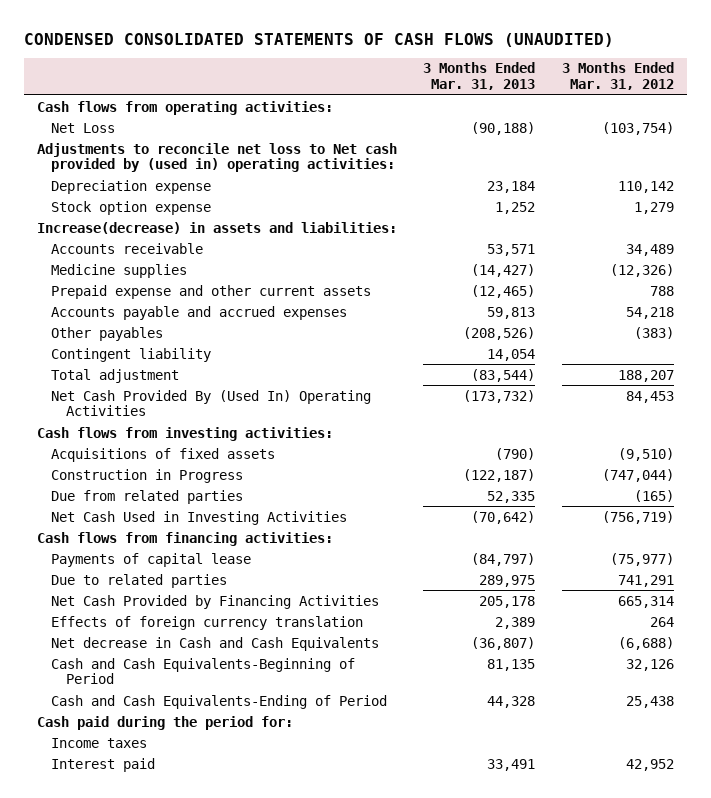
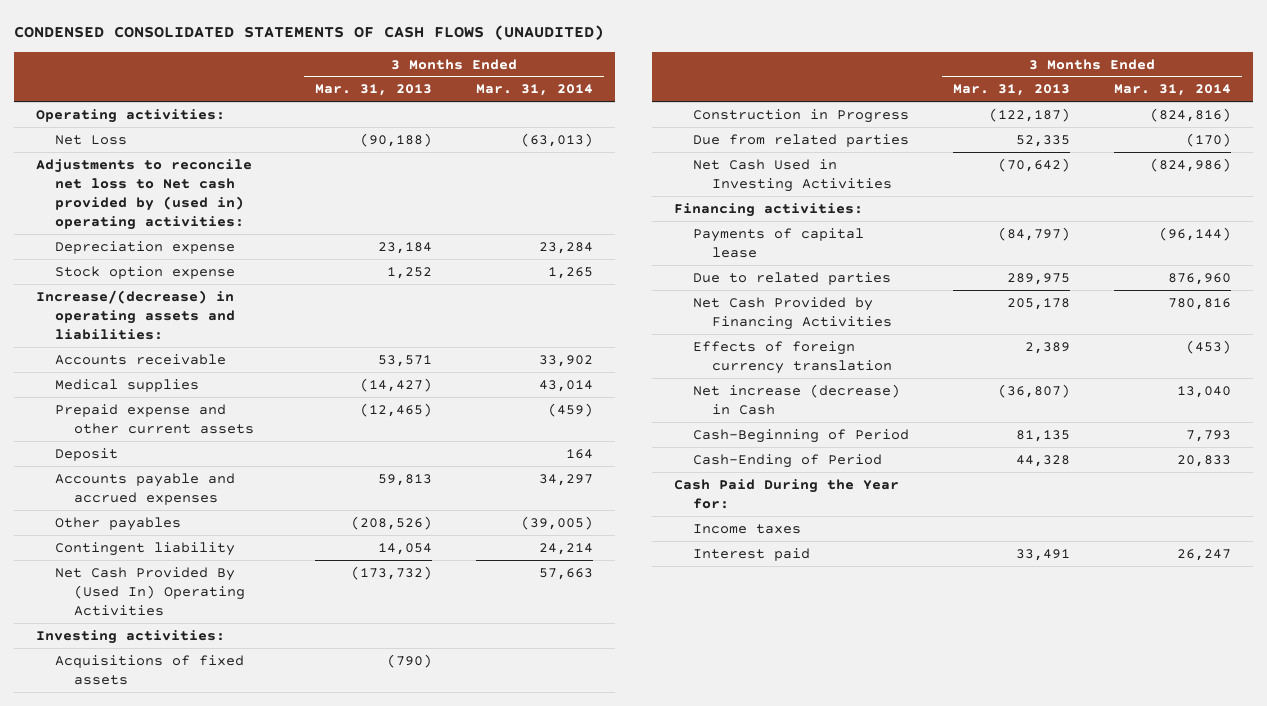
[561,62,674,91] 3 Months Ended Mar. 31, 2012 -> none
none -> [475,84,593,97] Mar. 31, 2014
[36,100,333,115] Cash flows from operating activities: -> [36,108,226,123] Operating activities:
[36,221,397,234] Increase(decrease) in assets and liabilities: -> [36,289,235,340] Increase/(decrease) in operating assets and liabilities:
[51,263,188,278] Medicine supplies -> [54,378,199,392] Medical supplies
none -> [54,447,118,461] Deposit
[51,368,180,383] Total adjustment -> none
[36,426,333,441] Cash flows from investing activities: -> [36,629,226,644] Investing activities:
[36,531,333,546] Cash flows from financing activities: -> [674,202,864,217] Financing activities:
[51,636,380,651] Net decrease in Cash and Cash Equivalents -> [693,383,901,415] Net increase (decrease) in Cash
[51,657,356,685] Cash and Cash Equivalents-Beginning of Period -> [693,428,910,443] Cash-Beginning of Period
[51,694,388,709] Cash and Cash Equivalents-Ending of Period -> [693,453,883,468] Cash-Ending of Period
[36,715,293,730] Cash paid during the period for: -> [674,478,900,509] Cash Paid During the Year for:

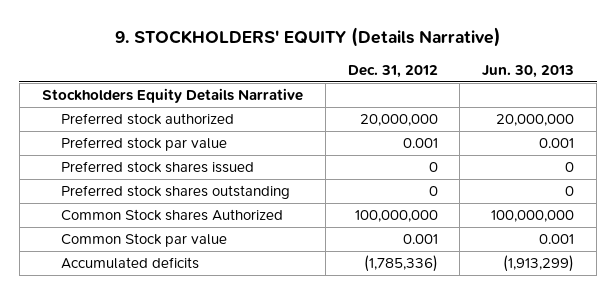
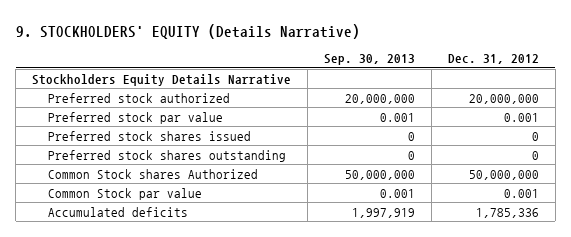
[482,64,575,78] Jun. 30, 2013 -> none
none -> [324,54,416,66] Sep. 30, 2013
[354,209,438,222] 100,000,000 -> [468,169,539,180] 50,000,000
[363,254,438,272] (1,785,336) -> [475,207,539,218] 1,785,336

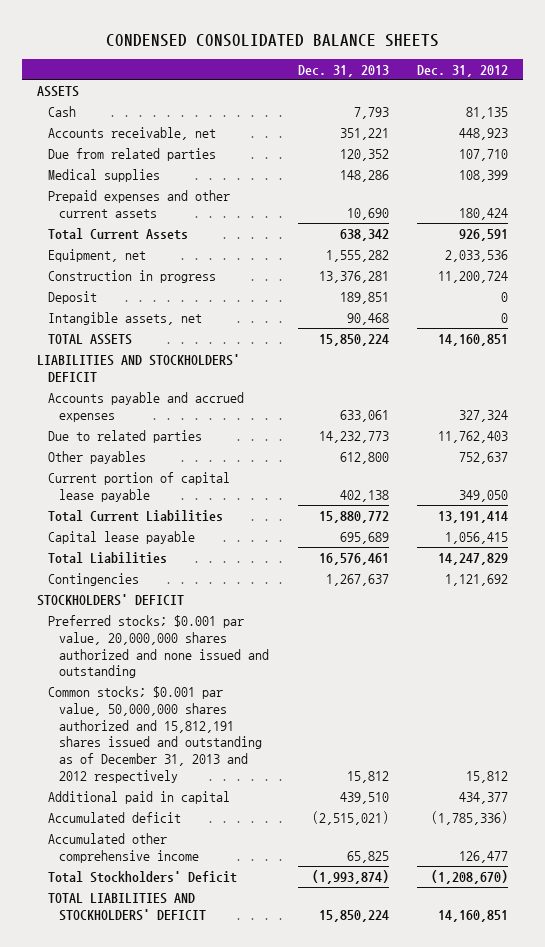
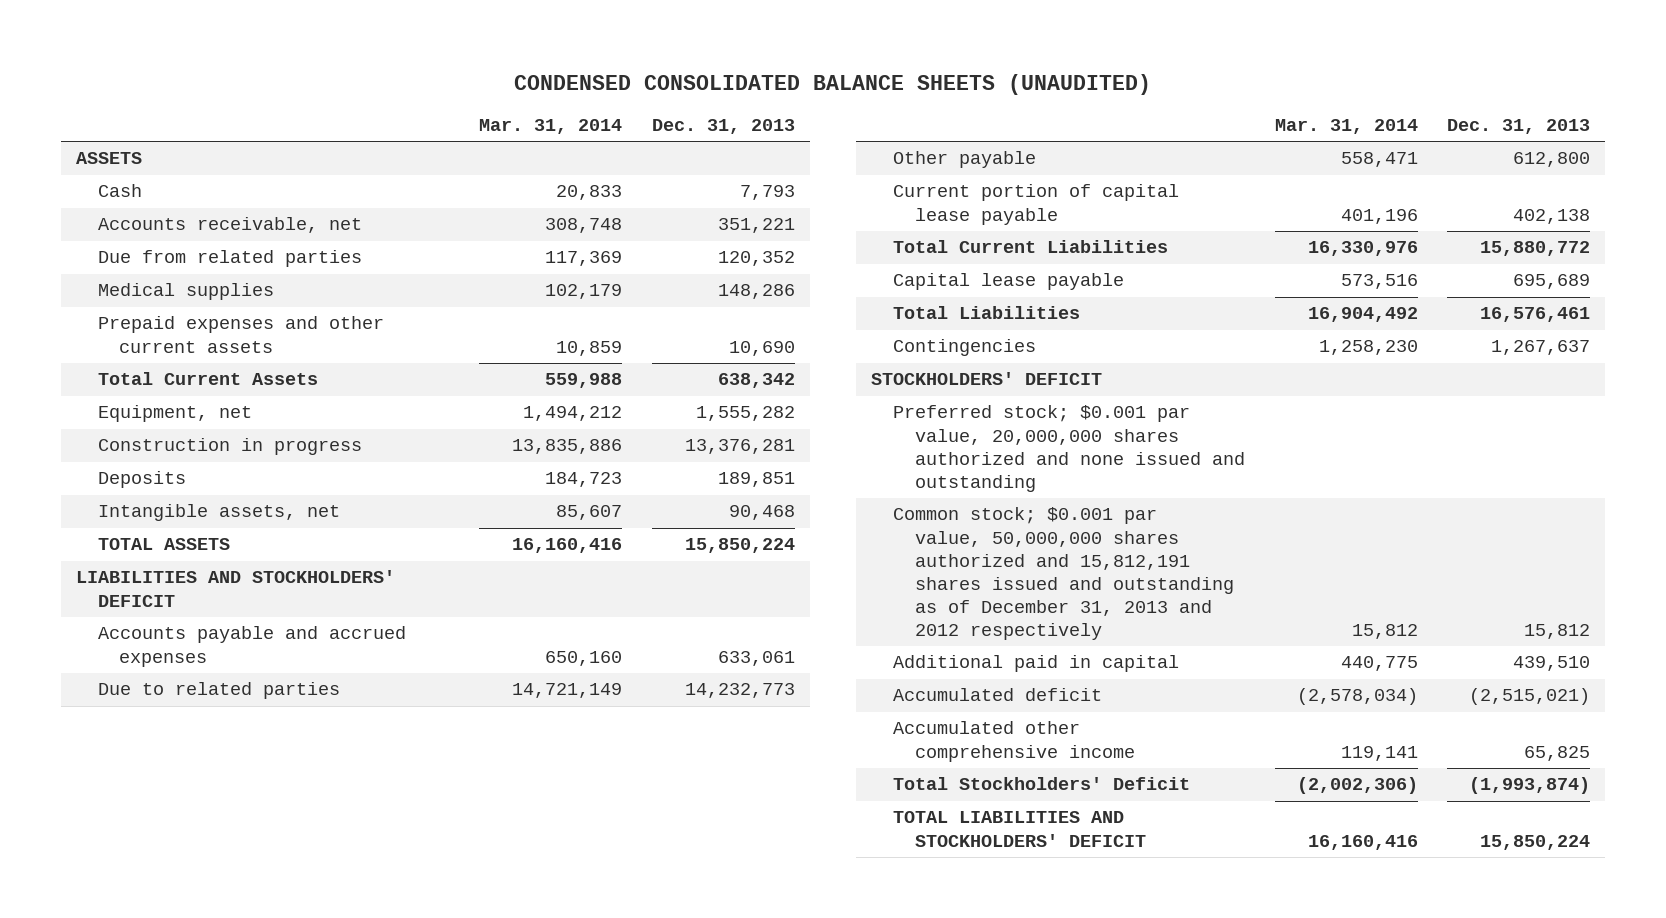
[105,33,439,47] CONDENSED CONSOLIDATED BALANCE SHEETS -> [514,73,1152,95] CONDENSED CONSOLIDATED BALANCE SHEETS (UNAUDITED)
[417,64,509,77] Dec. 31, 2012 -> none
none -> [479,119,623,135] Mar. 31, 2014
[48,290,98,304] Deposit -> [97,471,186,489] Deposits
[48,450,147,464] Other payables -> [893,151,1037,169] Other payable
[48,614,270,679] Preferred stocks; $0.001 par value, 20,000,000 shares authorized and none issued and outstanding -> [893,405,1245,492] Preferred stock; $0.001 par value, 20,000,000 shares authorized and none issued and outstanding
[48,685,263,784] Common stocks; $0.001 par value, 50,000,000 shares authorized and 15,812,191 shares issued and outstanding as of December 31, 2013 and 2012 respectively -> [893,507,1234,641] Common stock; $0.001 par value, 50,000,000 shares authorized and 15,812,191 shares issued and outstanding as of December 31, 2013 and 2012 respectively

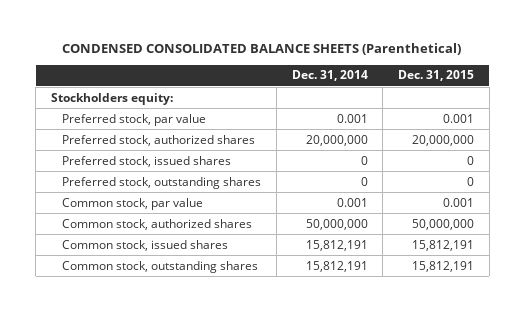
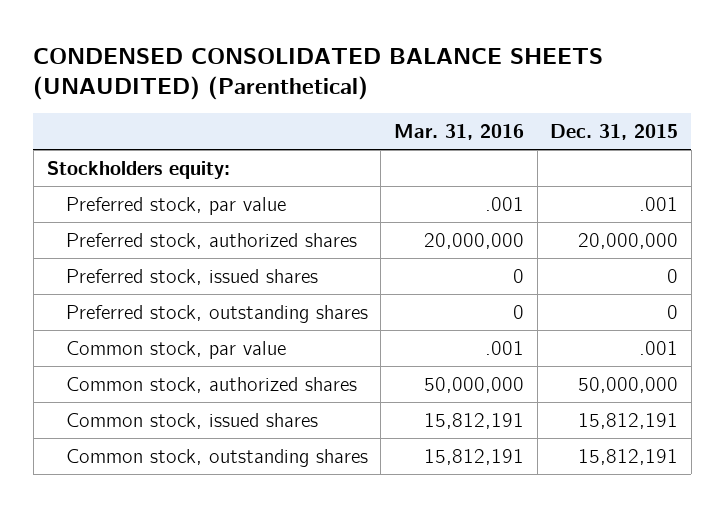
[62,43,462,56] CONDENSED CONSOLIDATED BALANCE SHEETS (Parenthetical) -> [33,47,604,100] CONDENSED CONSOLIDATED BALANCE SHEETS (UNAUDITED) (Parenthetical)
[291,70,368,82] Dec. 31, 2014 -> none
none -> [393,123,524,140] Mar. 31, 2016
[443,113,475,123] 0.001 -> [639,196,679,211] .001
[443,197,475,207] 0.001 -> [639,340,679,355] .001

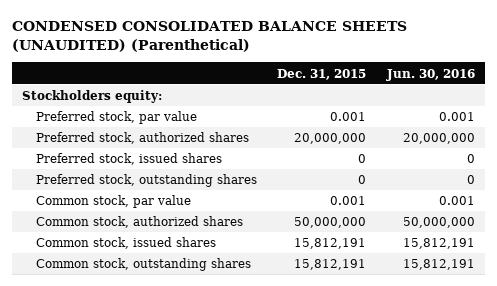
[393,123,524,140] Mar. 31, 2016 -> none
none -> [385,68,475,81] Jun. 30, 2016
[639,196,679,211] .001 -> [330,112,367,122] 0.001
[639,340,679,355] .001 -> [330,196,367,206] 0.001

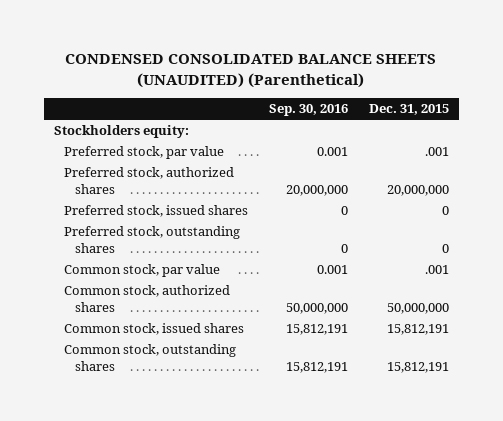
[385,68,475,81] Jun. 30, 2016 -> none
none -> [268,104,348,117] Sep. 30, 2016
[330,112,367,122] 0.001 -> [424,147,449,157] .001
[330,196,367,206] 0.001 -> [424,265,449,275] .001

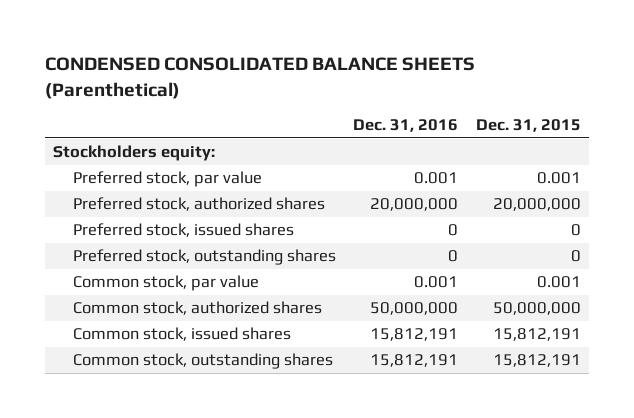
[65,54,437,88] CONDENSED CONSOLIDATED BALANCE SHEETS (UNAUDITED) (Parenthetical) -> [44,57,475,99] CONDENSED CONSOLIDATED BALANCE SHEETS (Parenthetical)
[268,104,348,117] Sep. 30, 2016 -> none
none -> [353,119,459,133] Dec. 31, 2016
[424,147,449,157] .001 -> [536,172,581,185] 0.001
[424,265,449,275] .001 -> [536,276,581,289] 0.001

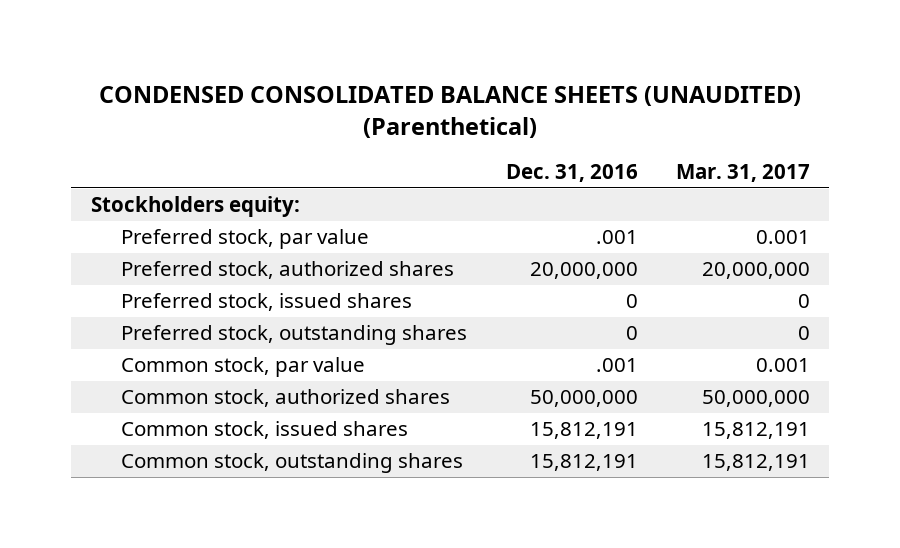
[44,57,475,99] CONDENSED CONSOLIDATED BALANCE SHEETS (Parenthetical) -> [99,86,802,139] CONDENSED CONSOLIDATED BALANCE SHEETS (UNAUDITED) (Parenthetical)
[475,119,581,133] Dec. 31, 2015 -> none
none -> [675,164,810,183] Mar. 31, 2017
[414,172,459,185] 0.001 -> [595,230,638,245] .001
[414,276,459,289] 0.001 -> [595,358,638,373] .001

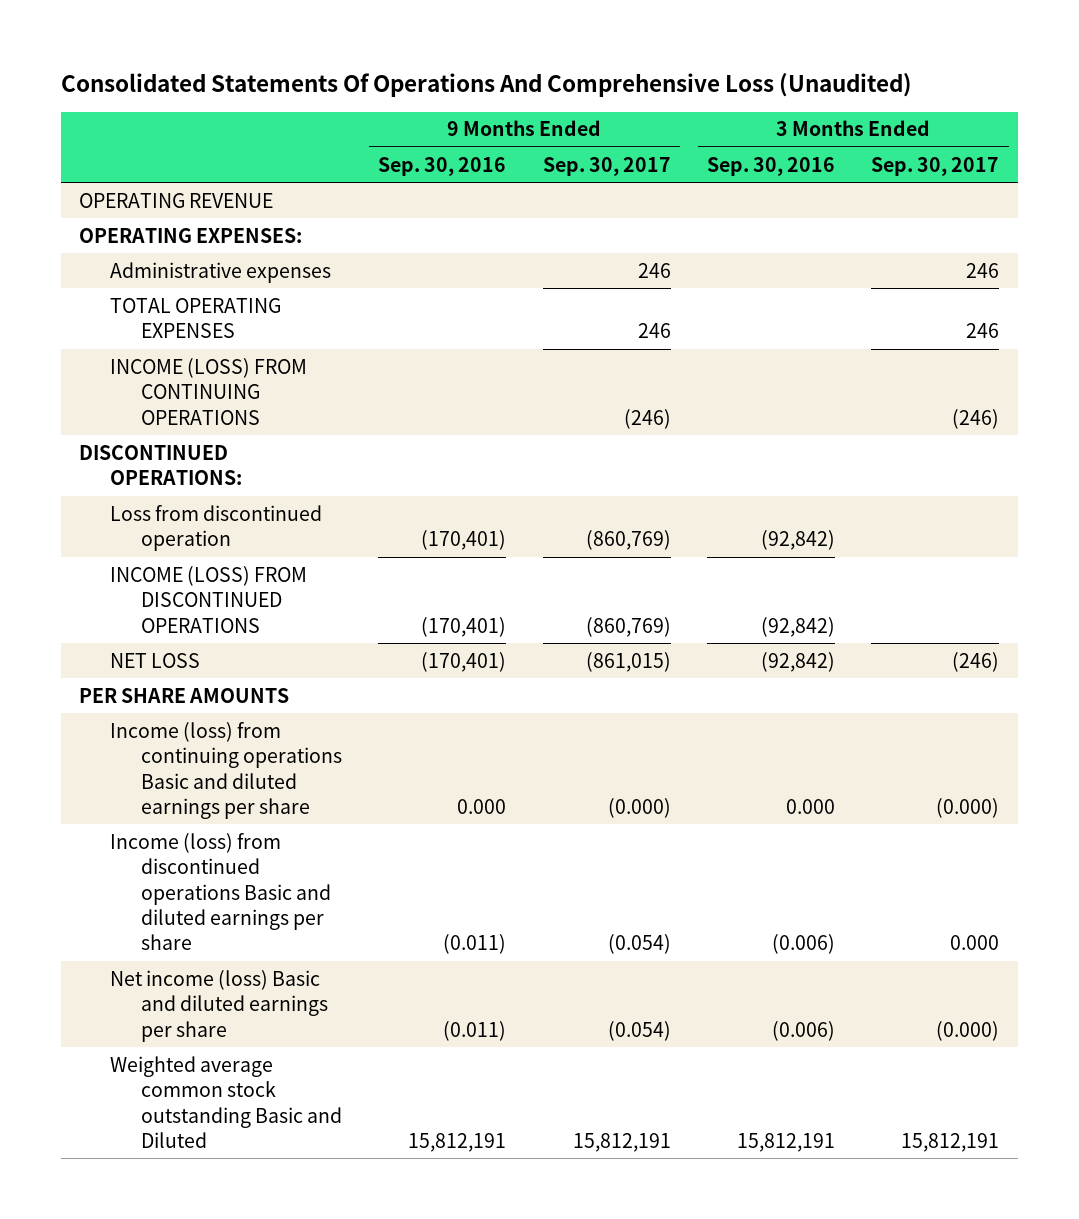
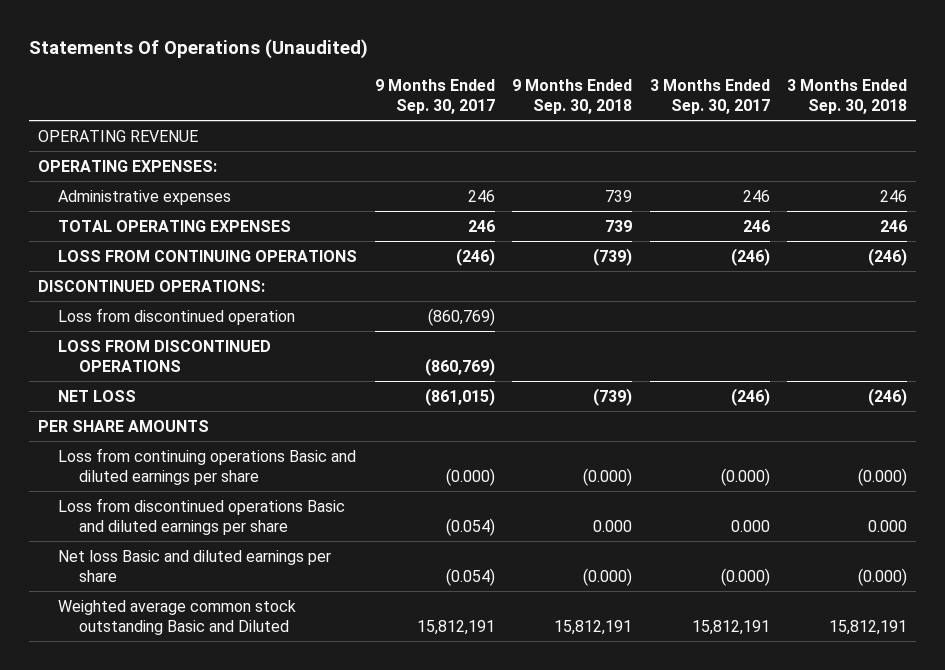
[61,72,913,97] Consolidated Statements Of Operations And Comprehensive Loss (Unaudited) -> [28,38,368,59] Statements Of Operations (Unaudited)
[378,156,507,176] Sep. 30, 2016 -> none
[707,156,836,176] Sep. 30, 2016 -> none
none -> [512,78,633,114] 9 Months Ended Sep. 30, 2018
none -> [787,78,908,114] 3 Months Ended Sep. 30, 2018
[110,357,308,425] INCOME (LOSS) FROM CONTINUING OPERATIONS -> [58,249,358,262] LOSS FROM CONTINUING OPERATIONS
[110,565,308,633] INCOME (LOSS) FROM DISCONTINUED OPERATIONS -> [58,339,272,372] LOSS FROM DISCONTINUED OPERATIONS
[110,721,342,819] Income (loss) from continuing operations Basic and diluted earnings per share -> [58,447,357,485] Loss from continuing operations Basic and diluted earnings per share
[110,832,331,951] Income (loss) from discontinued operations Basic and diluted earnings per share -> [58,497,346,535] Loss from discontinued operations Basic and diluted earnings per share
[110,969,328,1042] Net income (loss) Basic and diluted earnings per share -> [58,549,332,582] Net loss Basic and diluted earnings per share

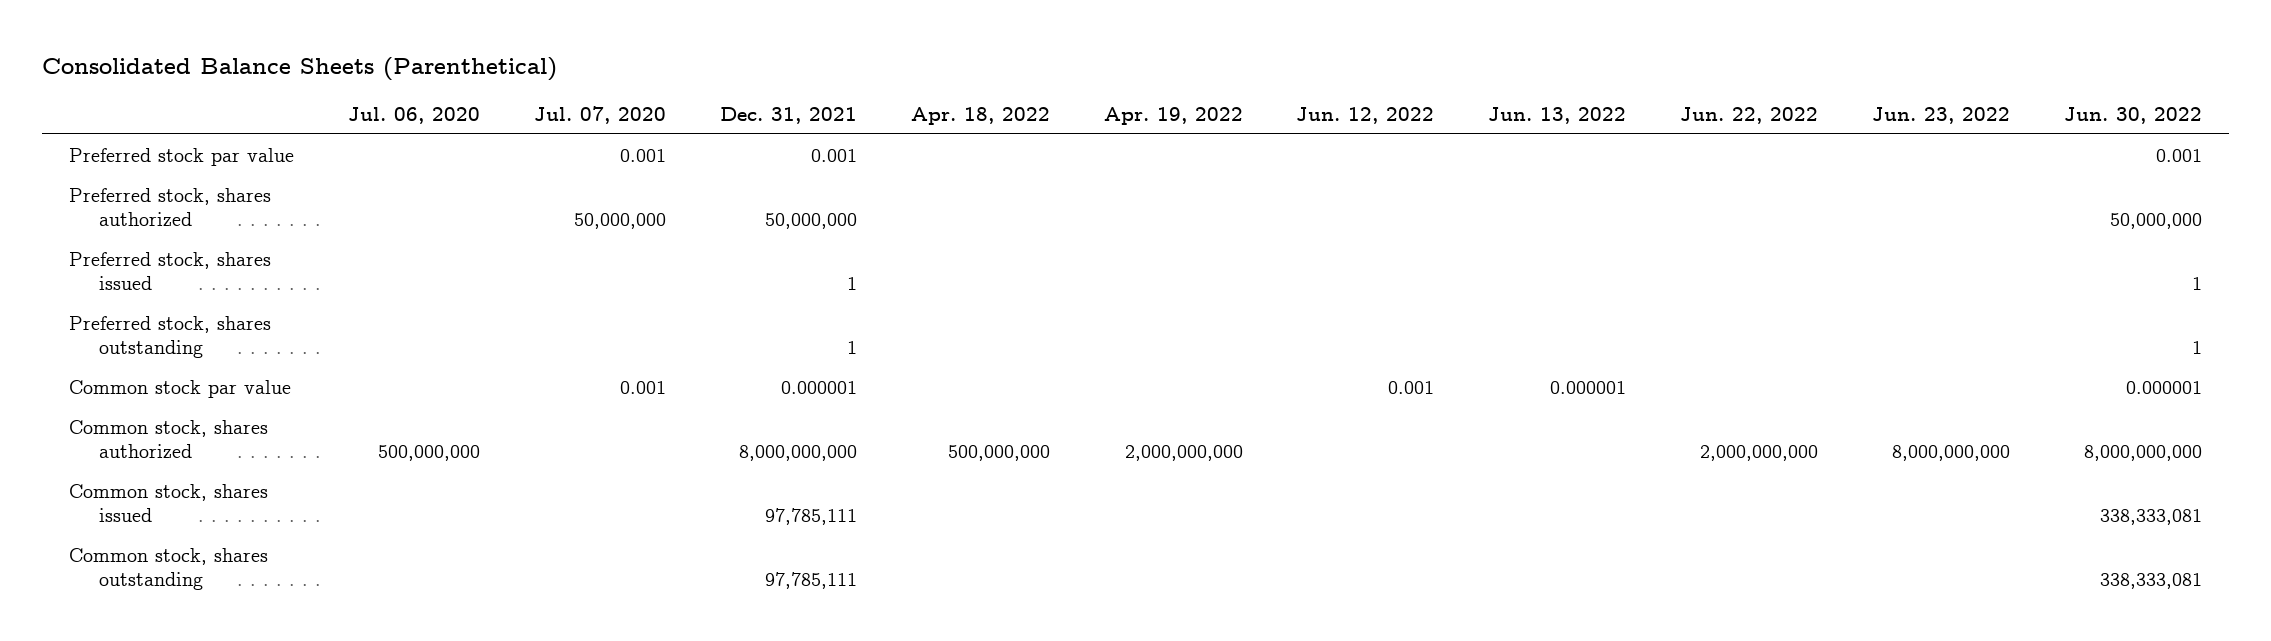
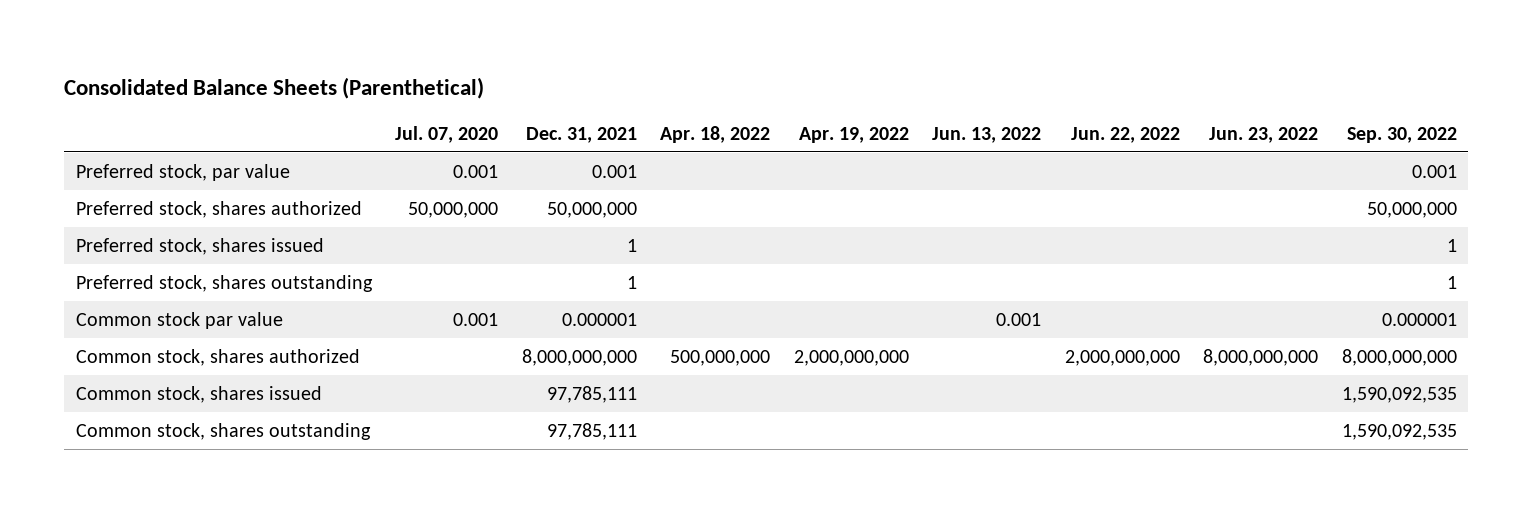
[348,106,481,124] Jul. 06, 2020 -> none
[1296,106,1435,124] Jun. 12, 2022 -> none
[2063,106,2202,124] Jun. 30, 2022 -> none
none -> [1346,126,1457,143] Sep. 30, 2022
[69,147,295,166] Preferred stock par value -> [75,164,290,182] Preferred stock, par value
[1550,380,1627,394] 0.000001 -> [996,313,1042,327] 0.001

